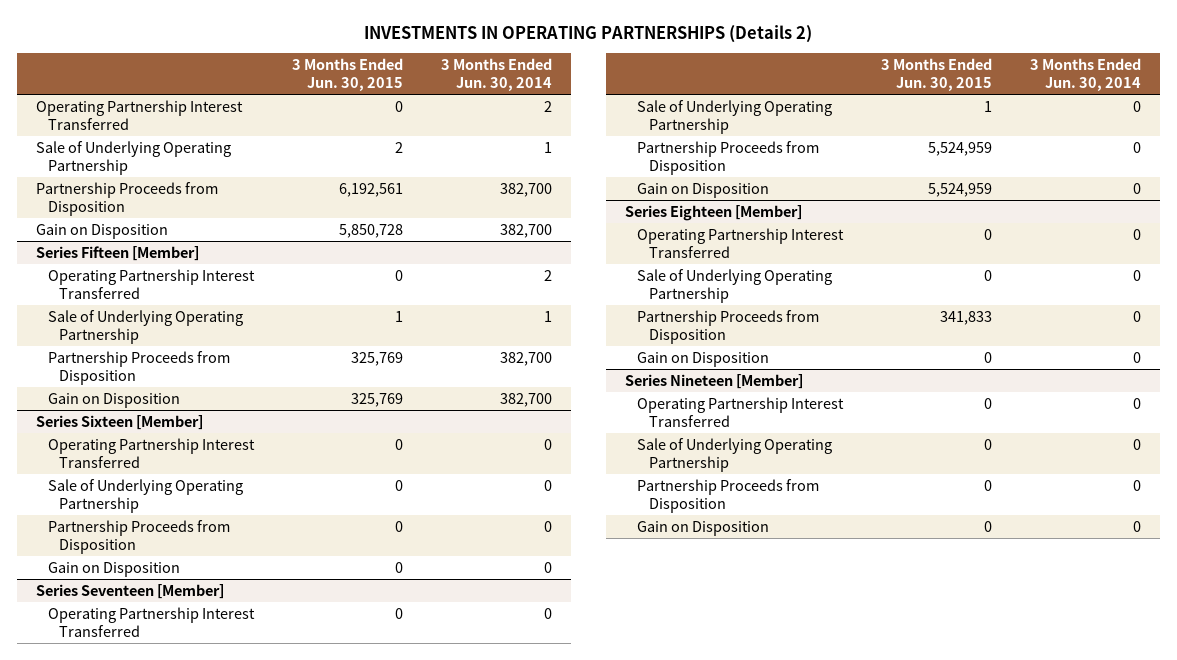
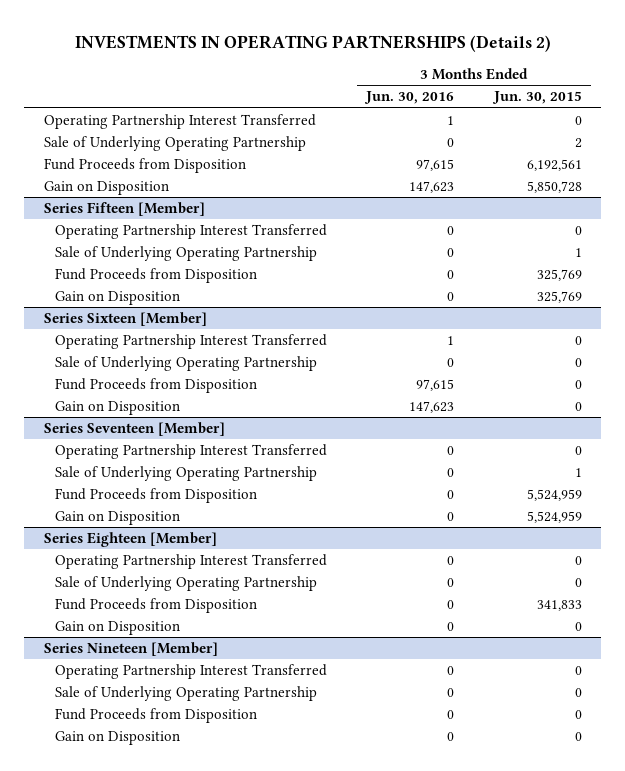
[440,58,552,91] 3 Months Ended Jun. 30, 2014 -> none
none -> [364,91,455,105] Jun. 30, 2016
[35,181,218,216] Partnership Proceeds from Disposition -> [43,158,246,174] Fund Proceeds from Disposition
[47,350,230,385] Partnership Proceeds from Disposition -> [55,268,258,284] Fund Proceeds from Disposition
[47,519,230,554] Partnership Proceeds from Disposition -> [55,378,258,394] Fund Proceeds from Disposition
[637,140,820,175] Partnership Proceeds from Disposition -> [55,488,258,504] Fund Proceeds from Disposition
[637,309,820,344] Partnership Proceeds from Disposition -> [55,598,258,614] Fund Proceeds from Disposition
[637,478,820,513] Partnership Proceeds from Disposition -> [55,708,258,724] Fund Proceeds from Disposition

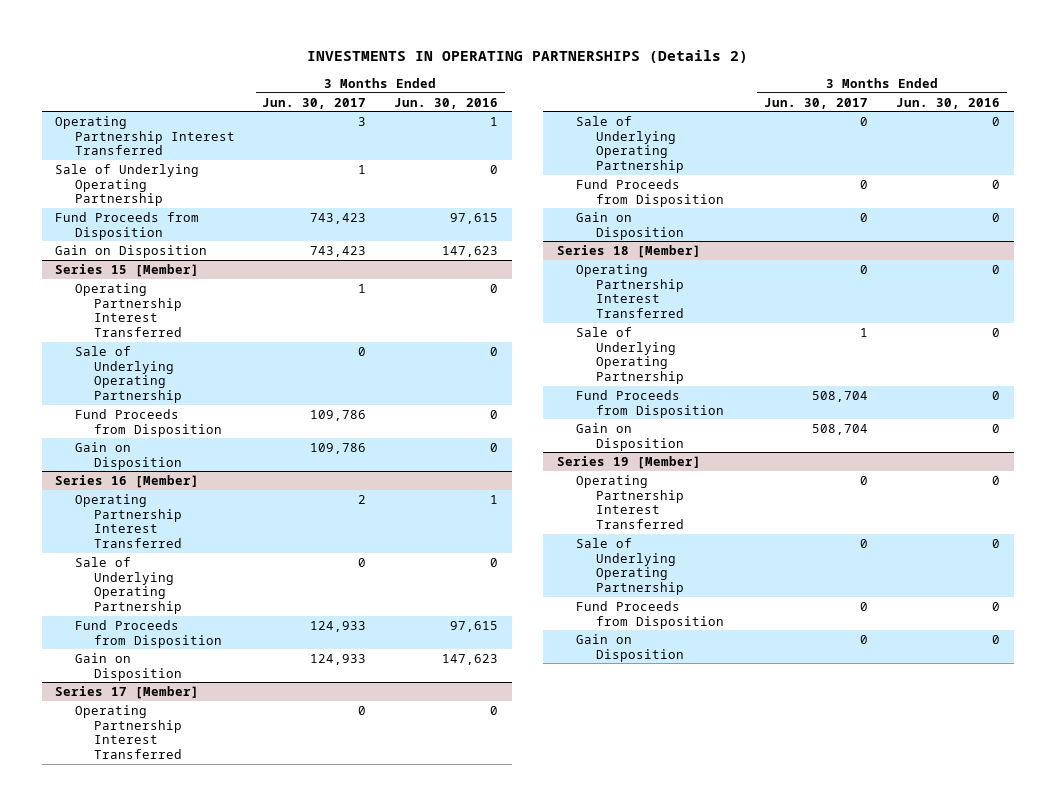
[491,91,582,105] Jun. 30, 2015 -> none
none -> [262,97,367,109] Jun. 30, 2017
[43,202,205,217] Series Fifteen [Member] -> [55,263,200,277] Series 15 [Member]
[43,312,207,327] Series Sixteen [Member] -> [55,474,200,488] Series 16 [Member]
[43,422,225,437] Series Seventeen [Member] -> [55,685,200,699] Series 17 [Member]
[43,532,217,548] Series Eighteen [Member] -> [557,244,702,258] Series 18 [Member]
[43,642,218,657] Series Nineteen [Member] -> [557,455,702,469] Series 19 [Member]

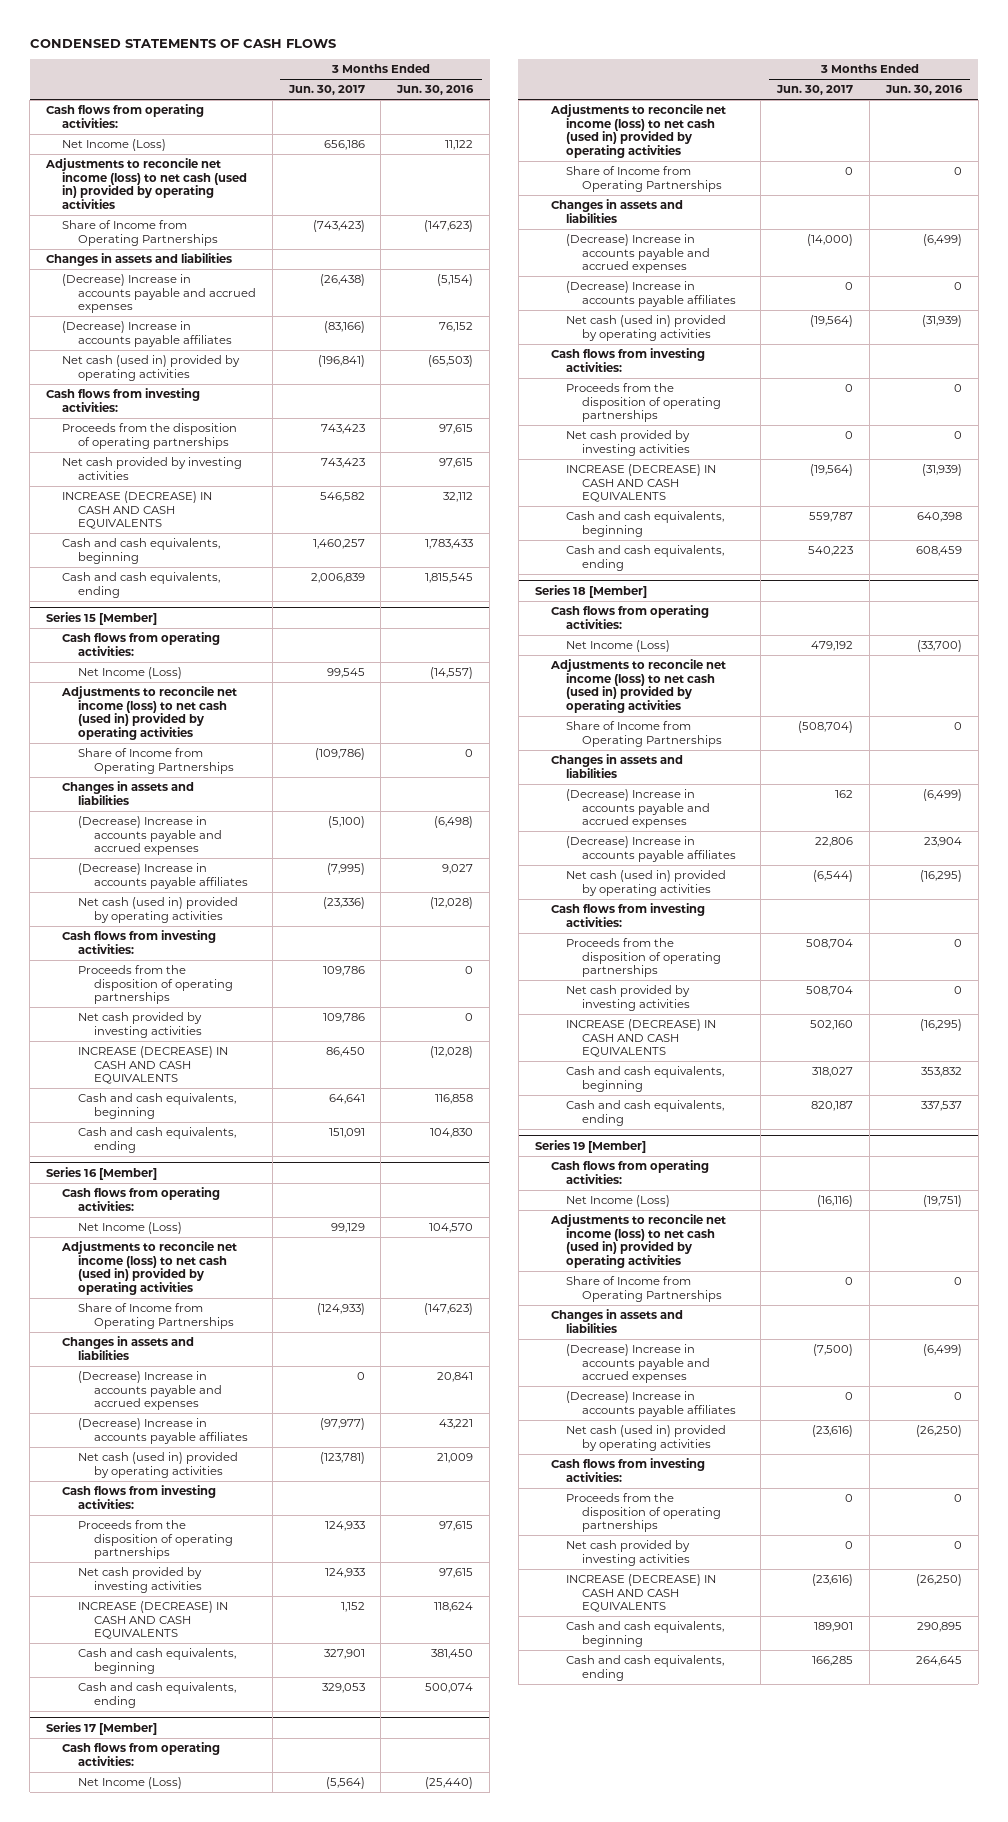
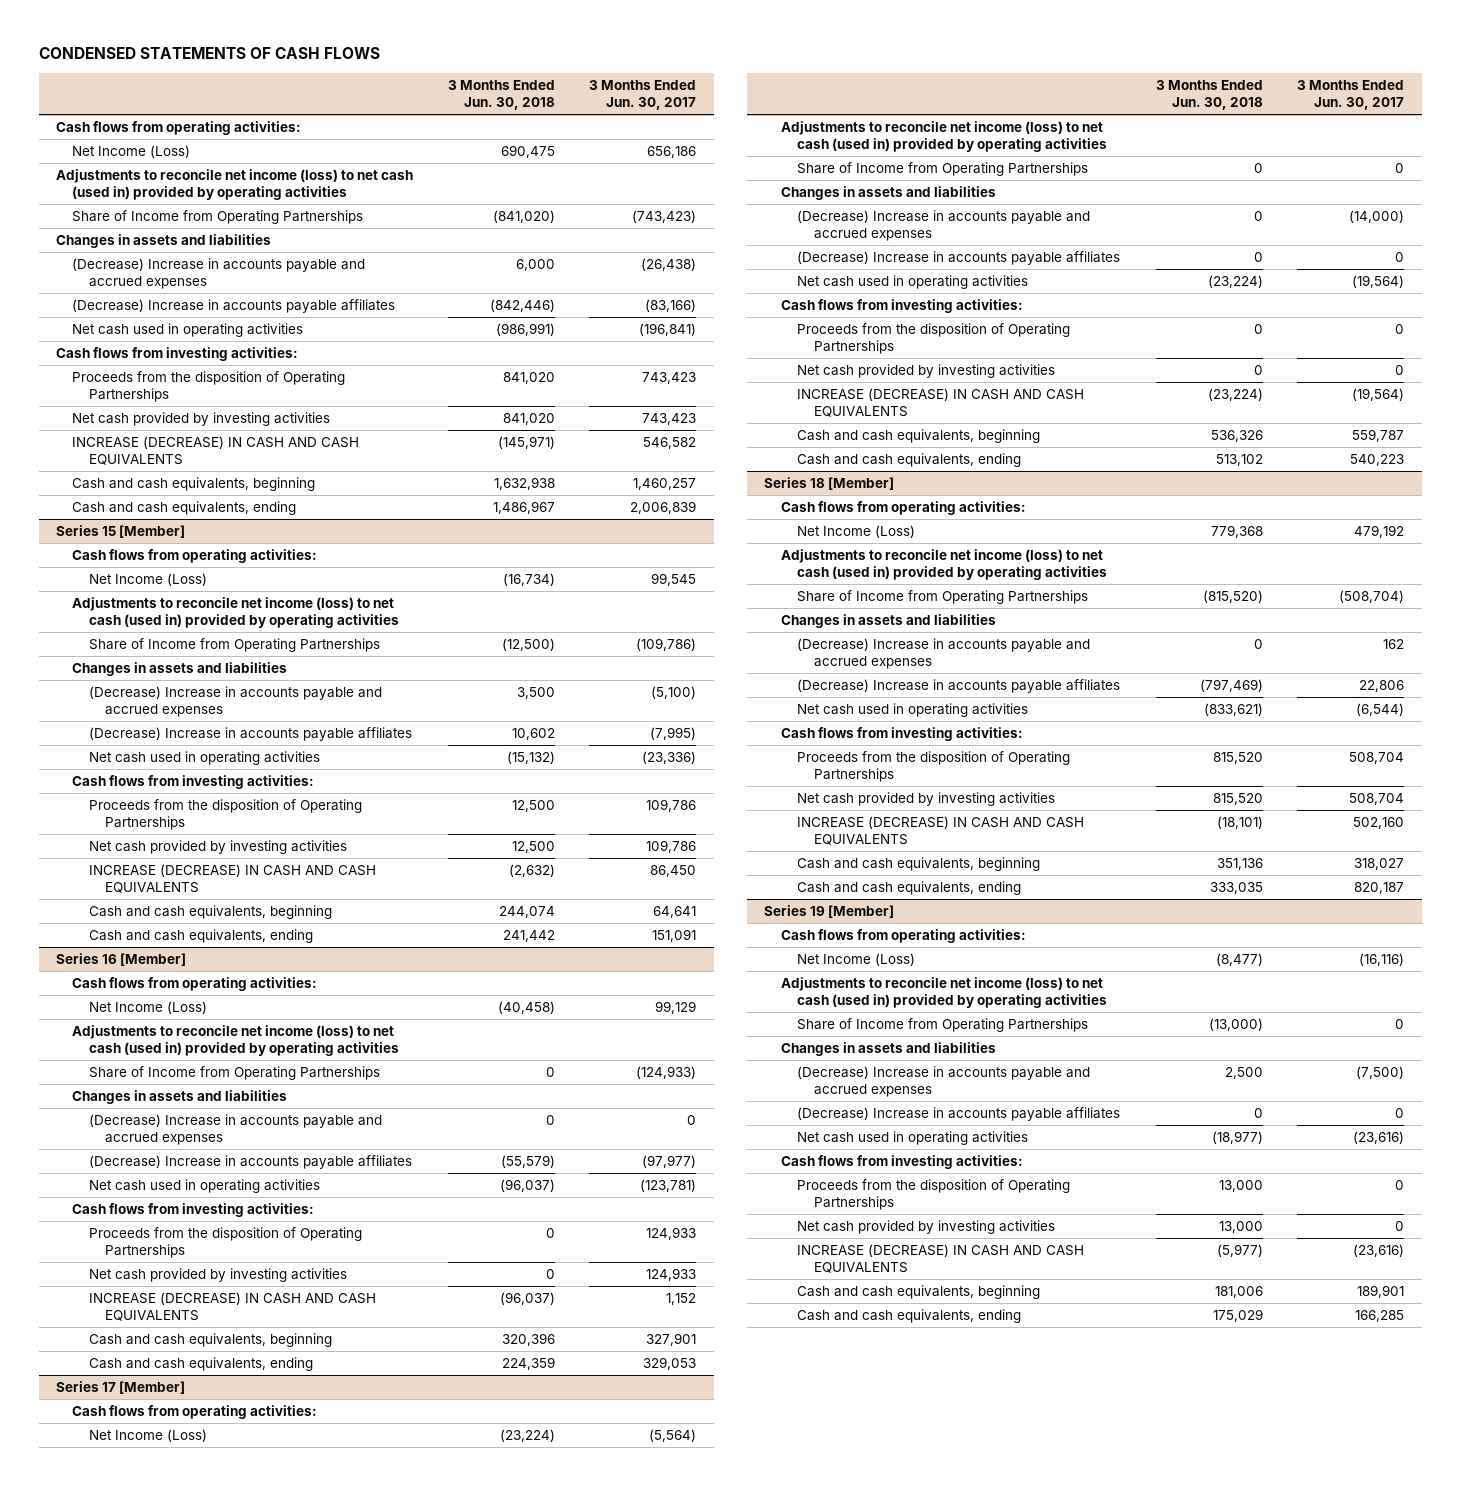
[396,85,475,96] Jun. 30, 2016 -> none
none -> [447,79,555,110] 3 Months Ended Jun. 30, 2018
[61,355,240,381] Net cash (used in) provided by operating activities -> [72,322,304,337] Net cash used in operating activities
[61,423,237,449] Proceeds from the disposition of operating partnerships -> [72,370,346,403] Proceeds from the disposition of Operating Partnerships
[77,897,238,923] Net cash (used in) provided by operating activities -> [88,750,320,765] Net cash used in operating activities
[77,965,233,1005] Proceeds from the disposition of operating partnerships -> [88,798,362,831] Proceeds from the disposition of Operating Partnerships
[77,1452,238,1478] Net cash (used in) provided by operating activities -> [88,1178,320,1193] Net cash used in operating activities
[77,1520,233,1560] Proceeds from the disposition of operating partnerships -> [88,1226,362,1259] Proceeds from the disposition of Operating Partnerships
[566,315,727,341] Net cash (used in) provided by operating activities -> [797,274,1029,289] Net cash used in operating activities
[566,383,722,423] Proceeds from the disposition of operating partnerships -> [797,322,1071,355] Proceeds from the disposition of Operating Partnerships
[566,870,727,896] Net cash (used in) provided by operating activities -> [797,702,1029,717] Net cash used in operating activities
[566,938,722,978] Proceeds from the disposition of operating partnerships -> [797,750,1071,783] Proceeds from the disposition of Operating Partnerships
[566,1425,727,1451] Net cash (used in) provided by operating activities -> [797,1130,1029,1145] Net cash used in operating activities
[566,1493,722,1533] Proceeds from the disposition of operating partnerships -> [797,1178,1071,1211] Proceeds from the disposition of Operating Partnerships

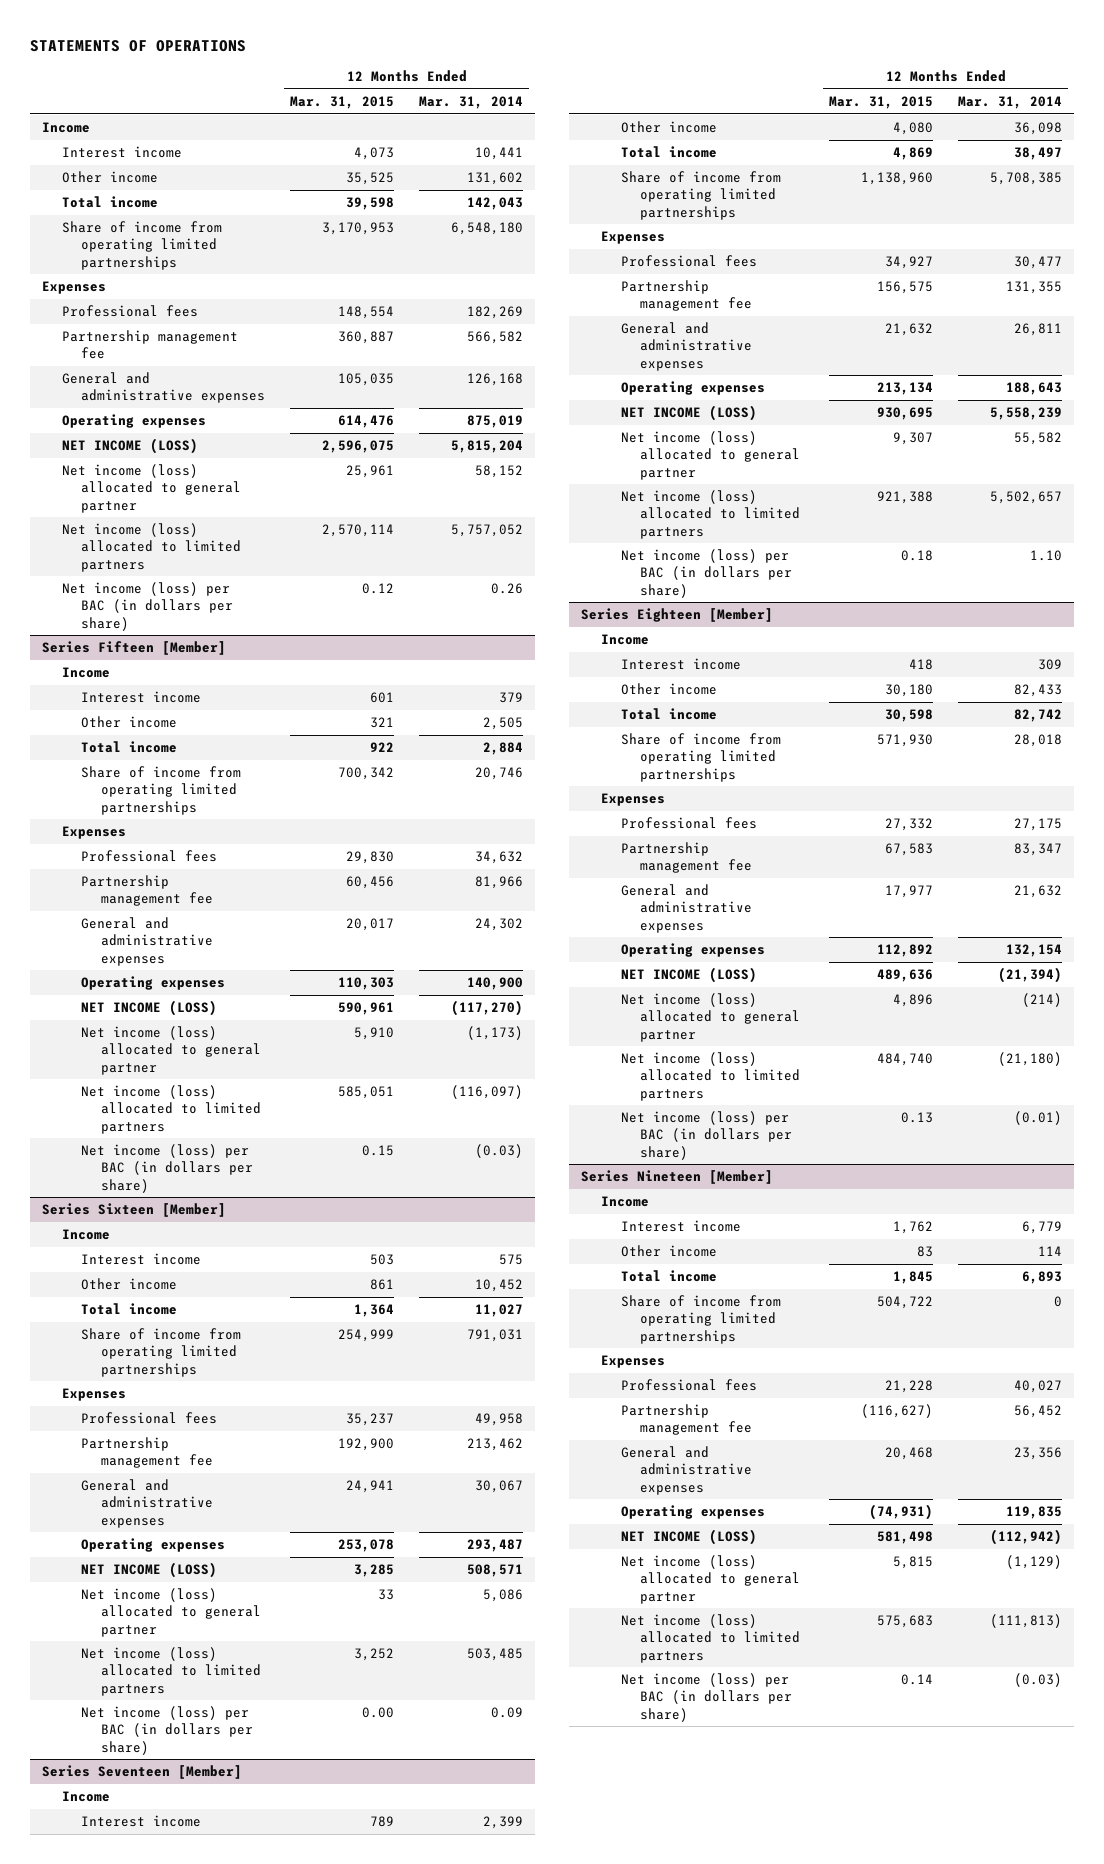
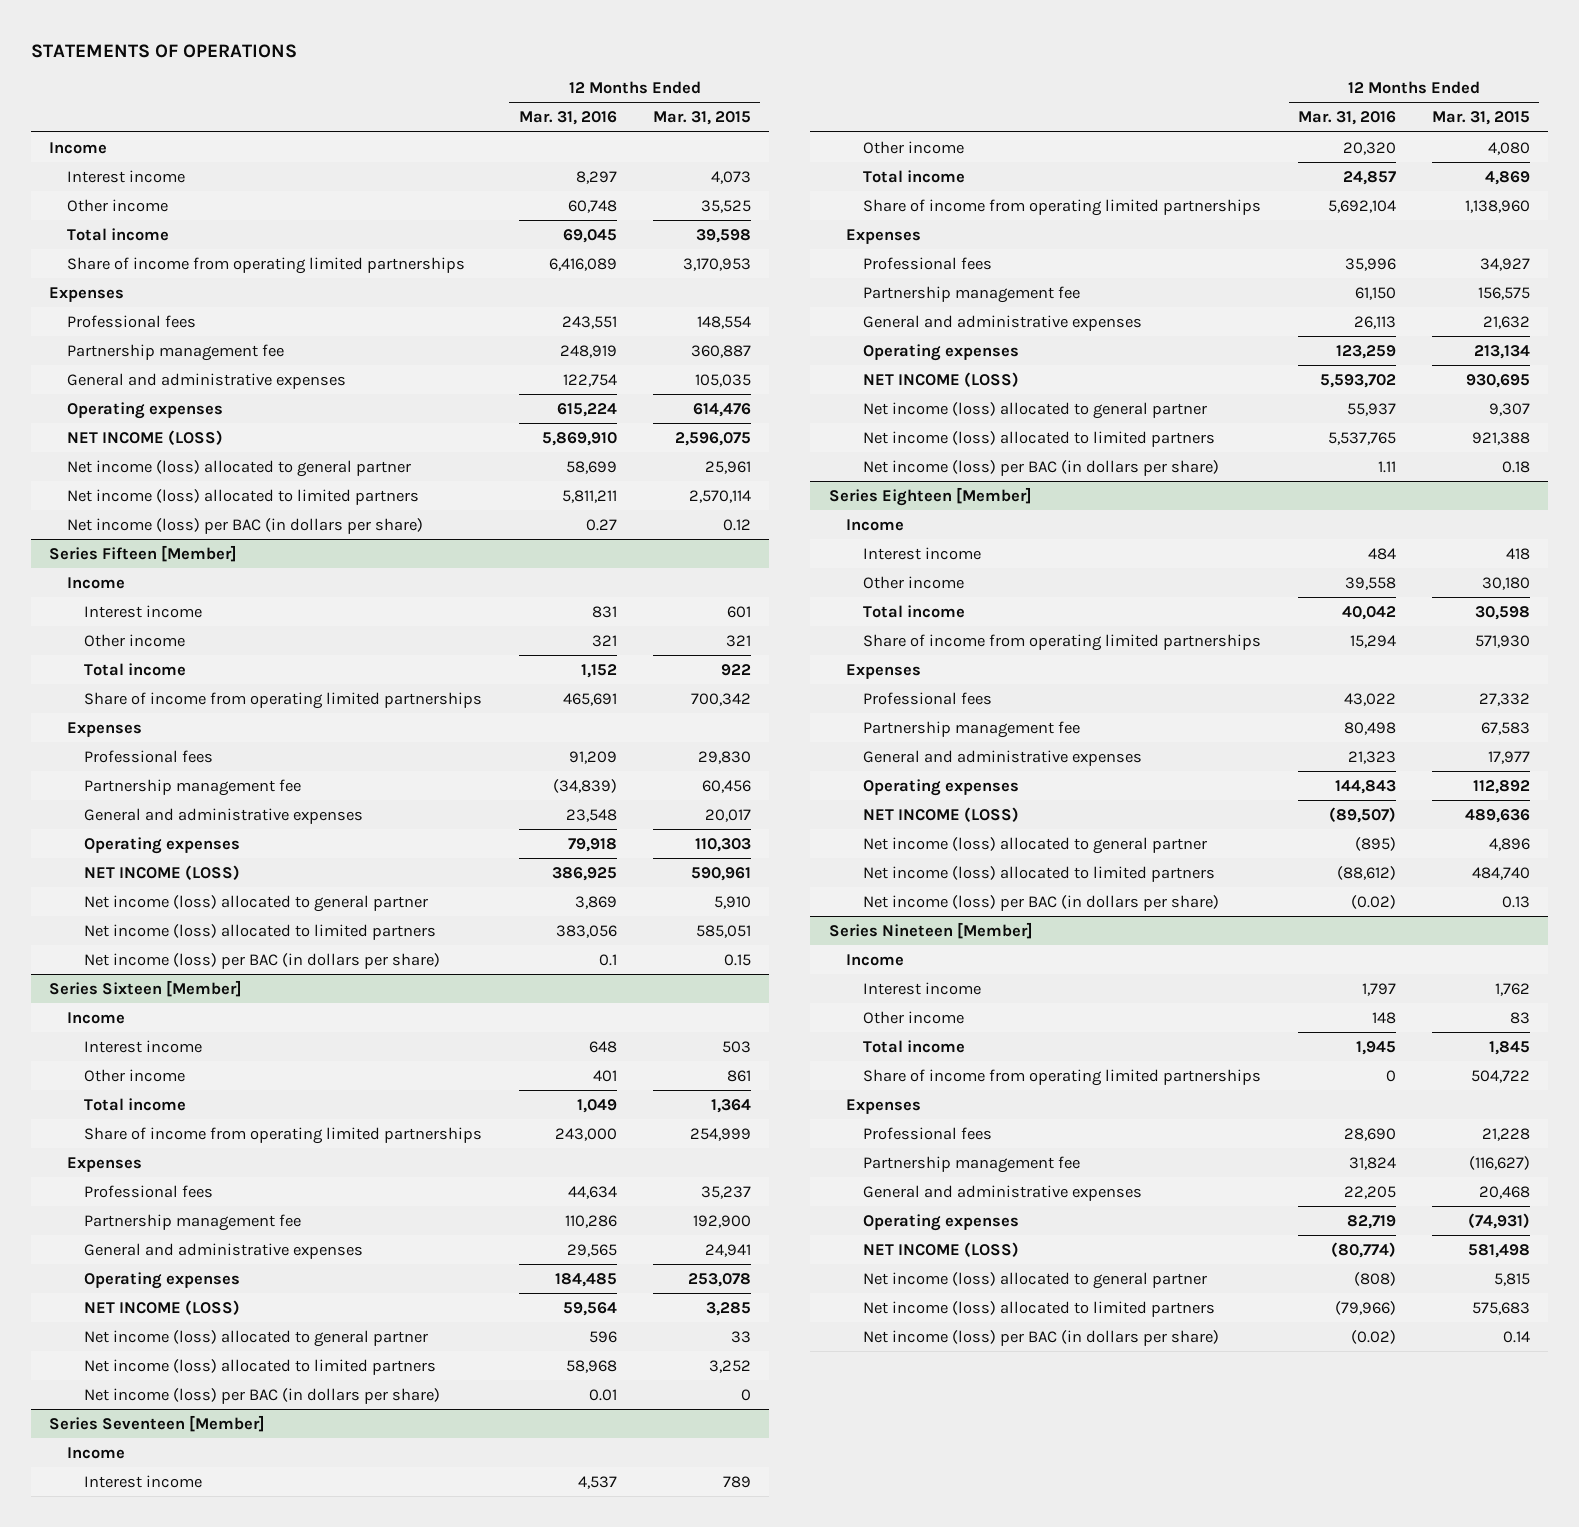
[418,96,523,110] Mar. 31, 2014 -> none
none -> [518,111,617,126] Mar. 31, 2016
[362,1707,395,1719] 0.00 -> [740,1388,751,1401] 0

